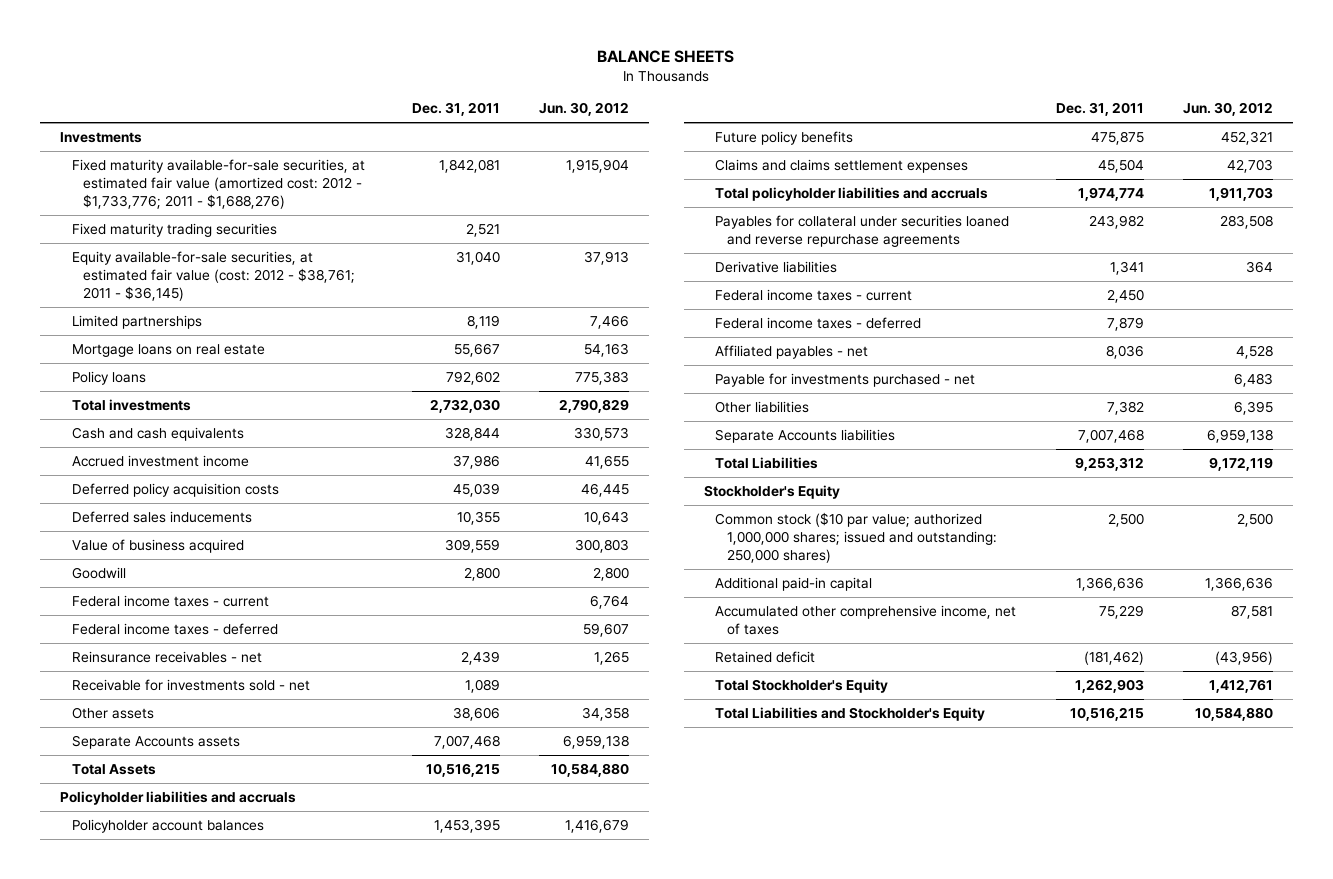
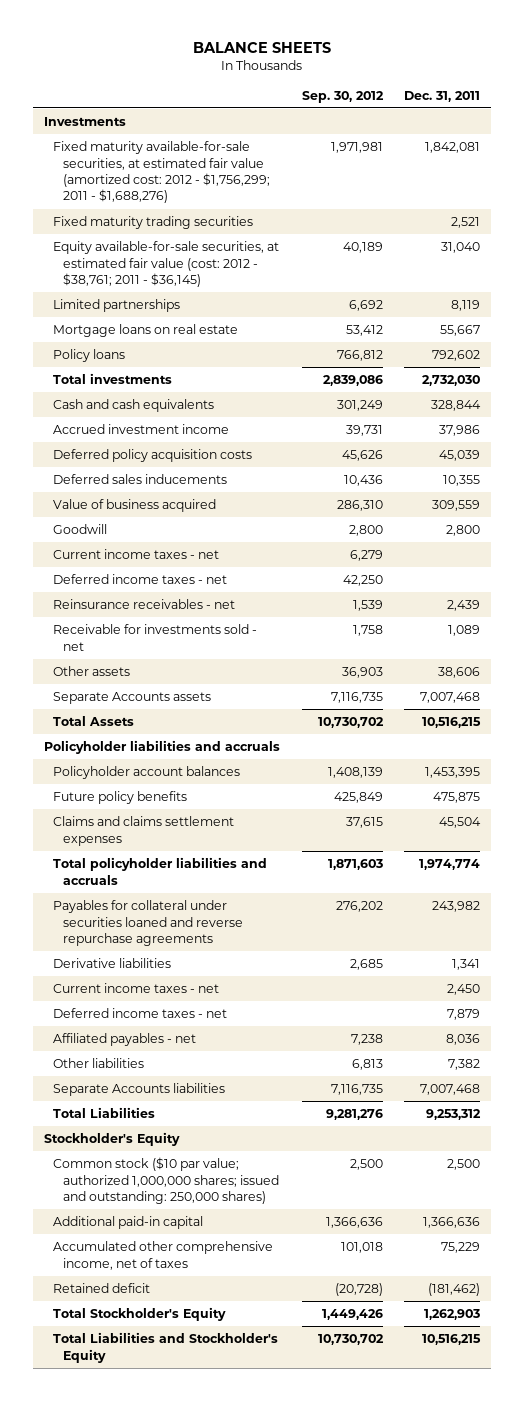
[539,102,630,117] Jun. 30, 2012 -> none
none -> [301,90,384,103] Sep. 30, 2012
[71,158,365,210] Fixed maturity available-for-sale securities, at estimated fair value (amortized cost: 2012 - $1,733,776; 2011 - $1,688,276) -> [53,141,270,204] Fixed maturity available-for-sale securities, at estimated fair value (amortized cost: 2012 - $1,756,299; 2011 - $1,688,276)
[71,594,269,607] Federal income taxes - current -> [53,549,220,560] Current income taxes - net
[71,622,278,635] Federal income taxes - deferred -> [53,574,228,585] Deferred income taxes - net
[715,288,913,301] Federal income taxes - current -> [53,983,220,994] Current income taxes - net
[715,316,922,329] Federal income taxes - deferred -> [53,1008,228,1019] Deferred income taxes - net
[715,372,976,387] Payable for investments purchased - net -> none

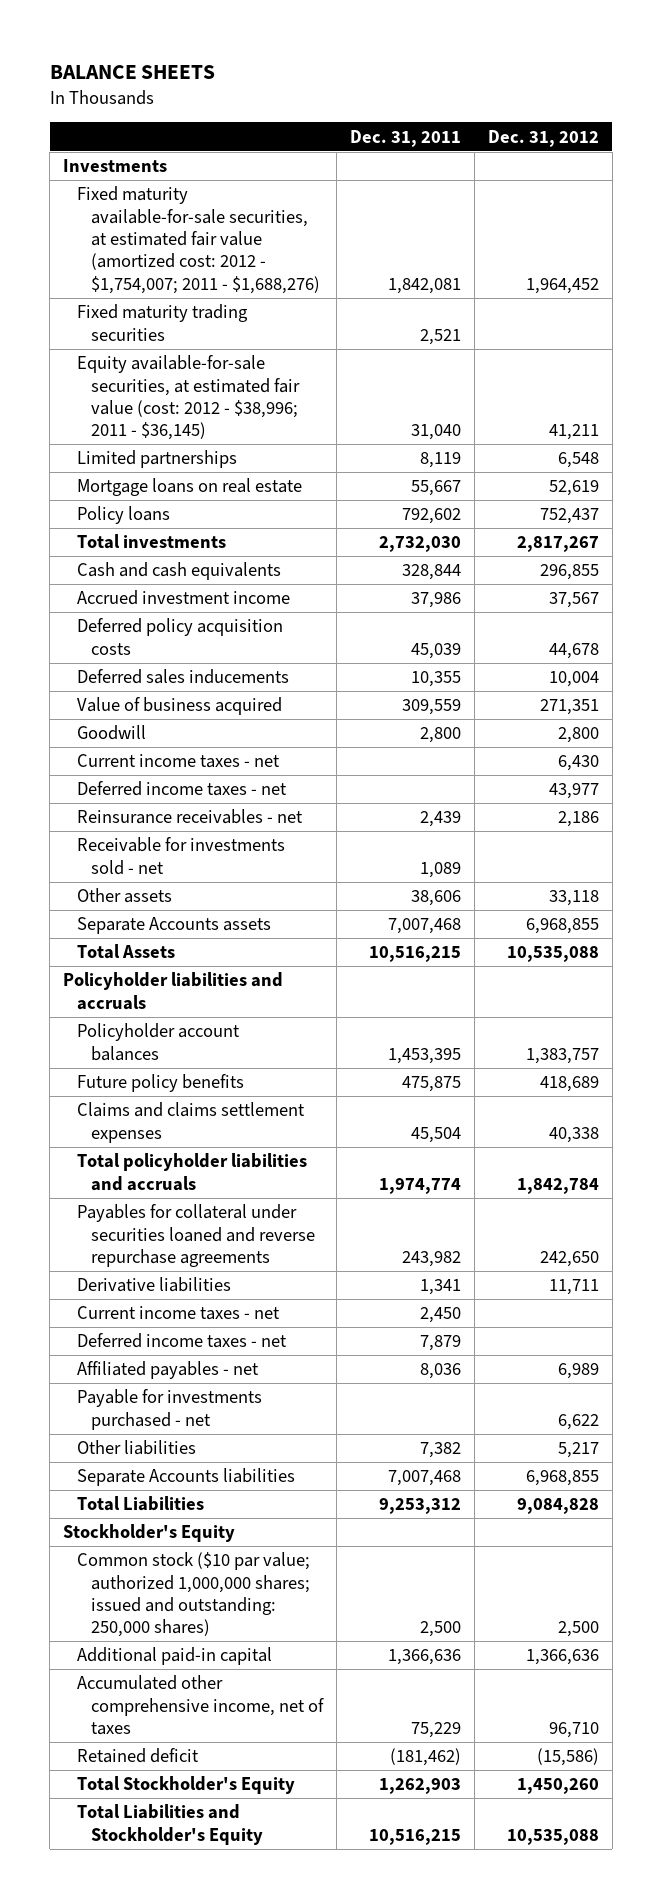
[301,90,384,103] Sep. 30, 2012 -> none
none -> [487,129,599,147] Dec. 31, 2012
[53,141,270,204] Fixed maturity available-for-sale securities, at estimated fair value (amortized cost: 2012 - $1,756,299; 2011 - $1,688,276) -> [77,186,321,294] Fixed maturity available-for-sale securities, at estimated fair value (amortized cost: 2012 - $1,754,007; 2011 - $1,688,276)
[53,241,280,287] Equity available-for-sale securities, at estimated fair value (cost: 2012 - $38,761; 2011 - $36,145) -> [77,355,301,441] Equity available-for-sale securities, at estimated fair value (cost: 2012 - $38,996; 2011 - $36,145)
none -> [77,1389,263,1430] Payable for investments purchased - net

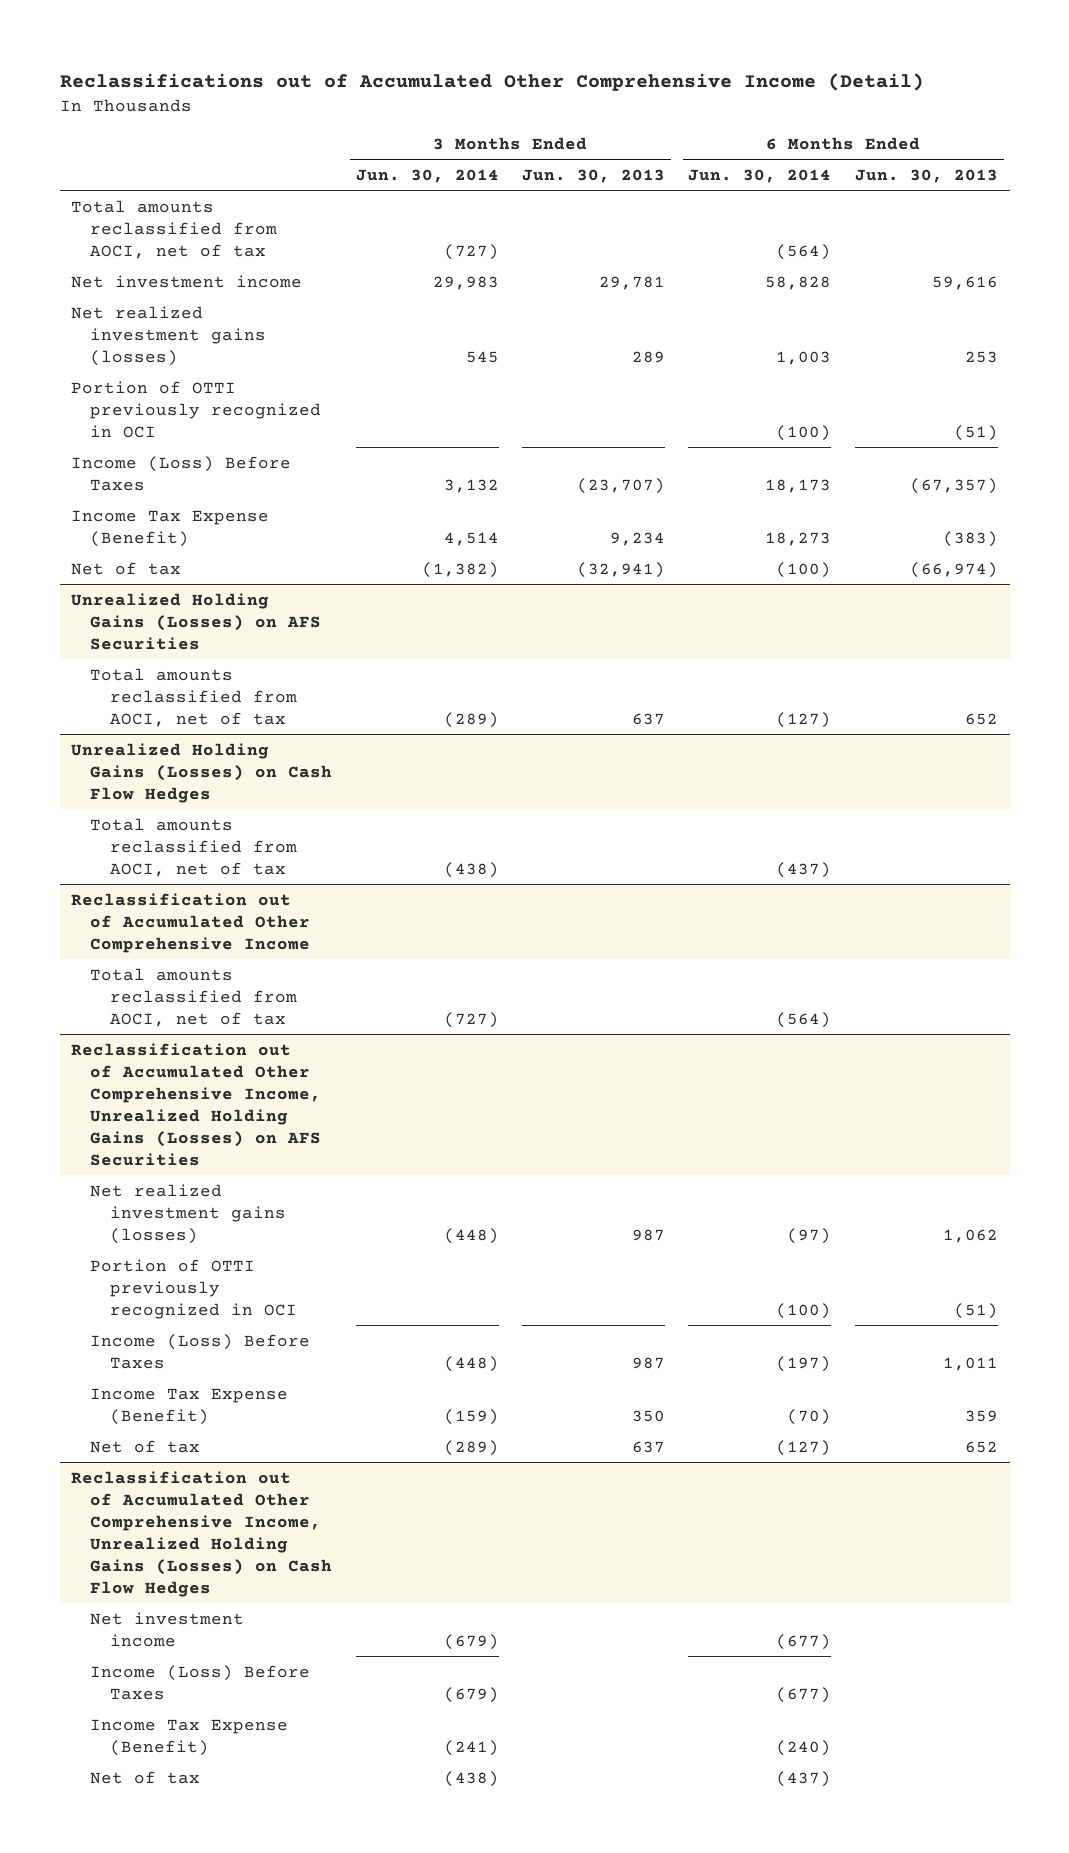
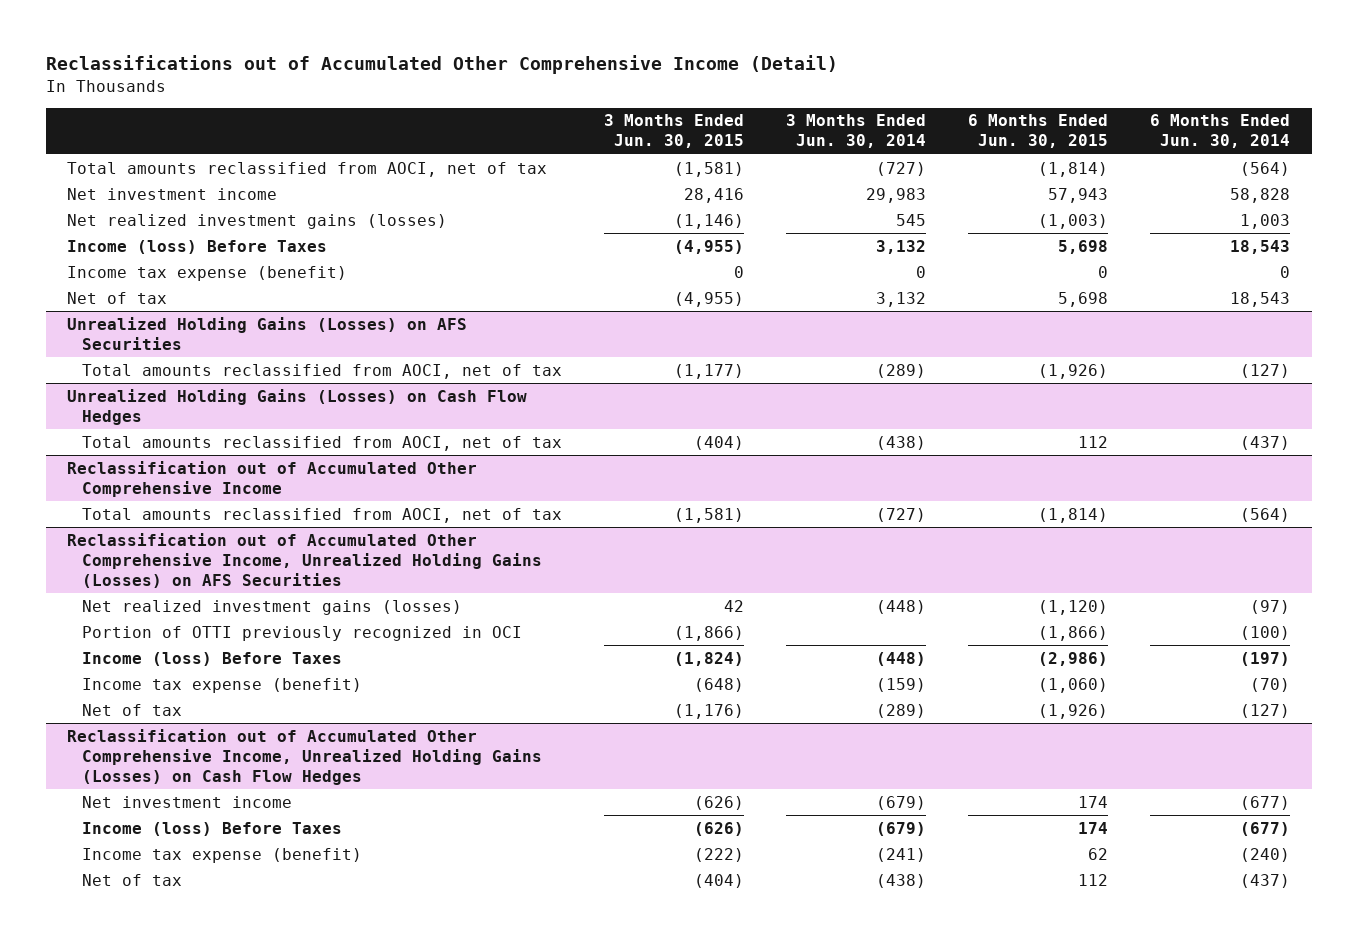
[522,168,666,183] Jun. 30, 2013 -> none
[854,168,998,183] Jun. 30, 2013 -> none
none -> [604,114,745,149] 3 Months Ended Jun. 30, 2015
none -> [968,114,1109,149] 6 Months Ended Jun. 30, 2015
[71,380,322,438] Portion of OTTI previously recognized in OCI -> none
[71,455,292,491] Income (Loss) Before Taxes -> [66,239,327,254] Income (loss) Before Taxes
[765,478,832,493] 18,173 -> [1230,239,1291,254] 18,543
[71,509,270,547] Income Tax Expense (Benefit) -> [66,265,347,281] Income tax expense (benefit)
[443,531,499,546] 4,514 -> [916,265,927,278] 0
[765,531,832,546] 18,273 -> [1280,265,1291,278] 0
[421,561,499,578] (1,382) -> [876,291,927,307] 3,132
[776,561,832,578] (100) -> [1230,291,1291,307] 18,543
[90,1333,311,1369] Income (Loss) Before Taxes -> [82,651,343,666] Income (loss) Before Taxes
[90,1387,289,1425] Income Tax Expense (Benefit) -> [82,677,363,693] Income tax expense (benefit)
[90,1664,311,1700] Income (Loss) Before Taxes -> [82,821,343,836] Income (loss) Before Taxes
[90,1718,289,1756] Income Tax Expense (Benefit) -> [82,847,363,863] Income tax expense (benefit)

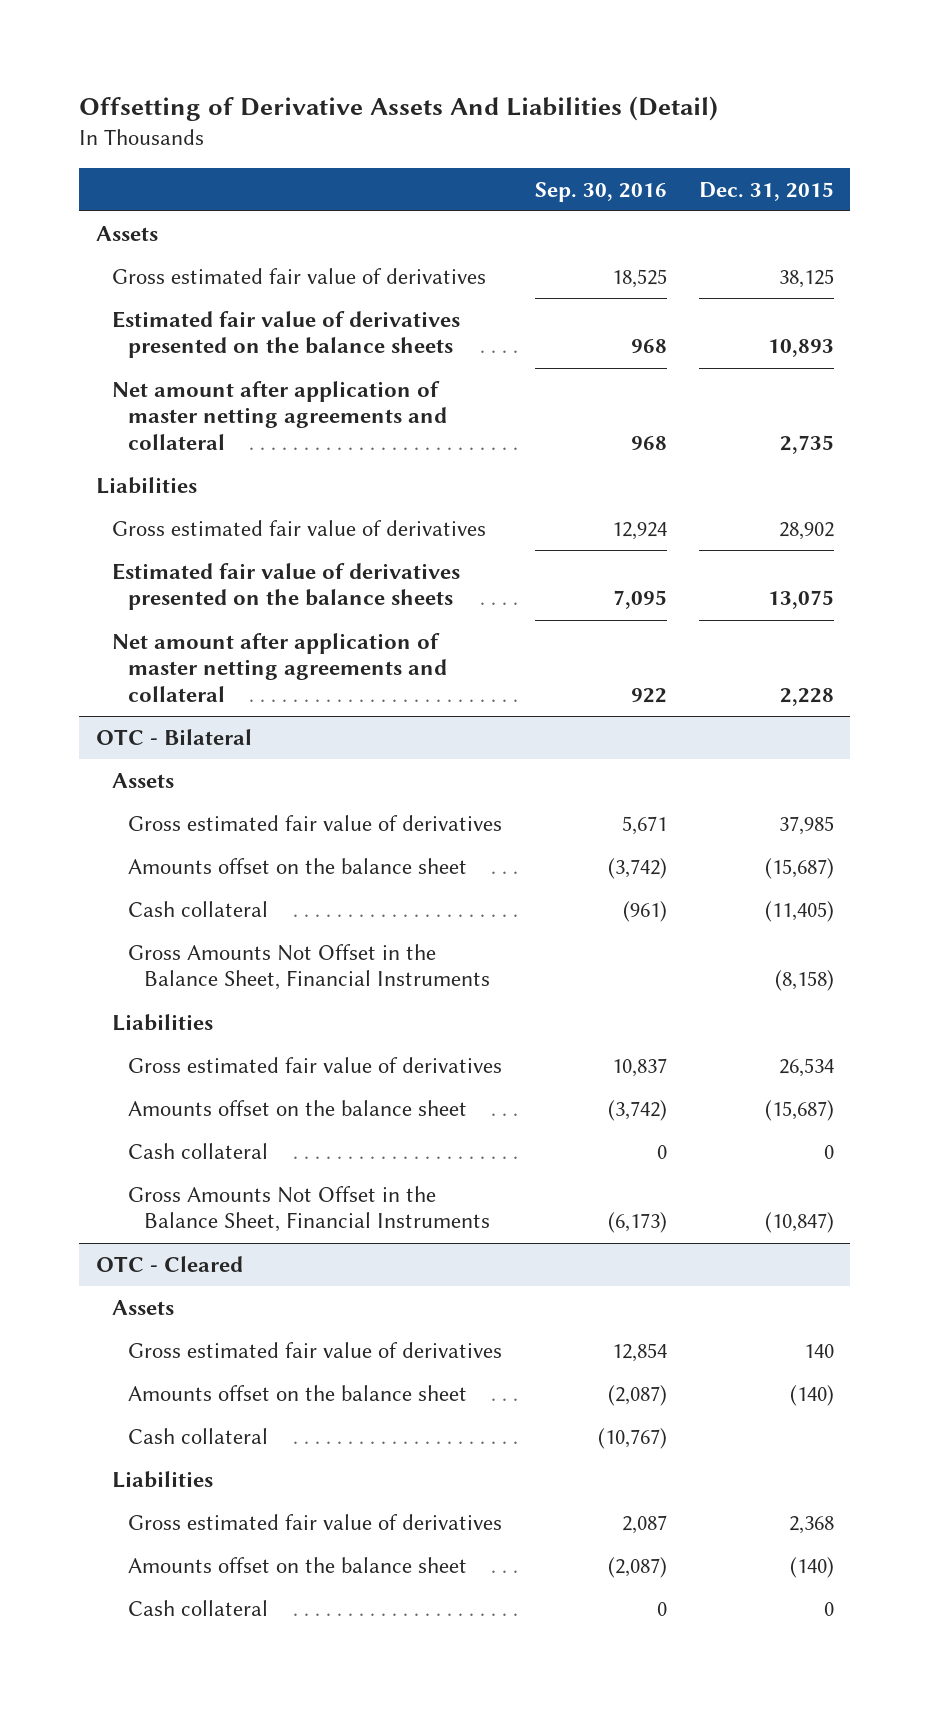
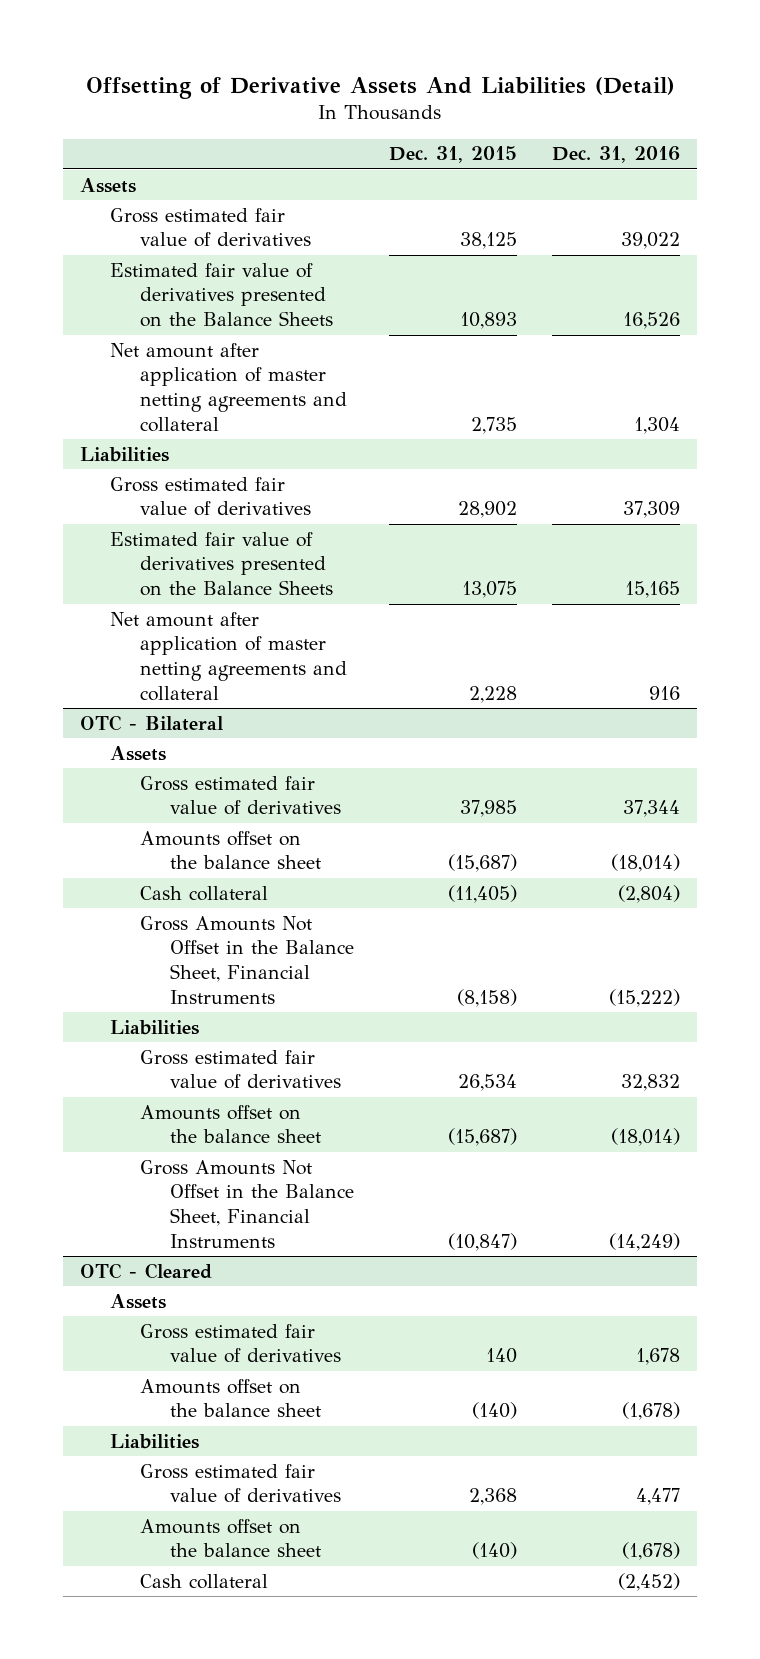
[534,181,667,202] Sep. 30, 2016 -> none
none -> [551,146,680,164] Dec. 31, 2016
[111,310,460,359] Estimated fair value of derivatives presented on the balance sheets -> [109,262,333,328] Estimated fair value of derivatives presented on the Balance Sheets
[111,562,460,611] Estimated fair value of derivatives presented on the balance sheets -> [109,531,333,597] Estimated fair value of derivatives presented on the Balance Sheets
[127,1142,268,1159] Cash collateral -> none
[127,1599,268,1616] Cash collateral -> none
[127,1427,268,1444] Cash collateral -> [139,1573,268,1589] Cash collateral

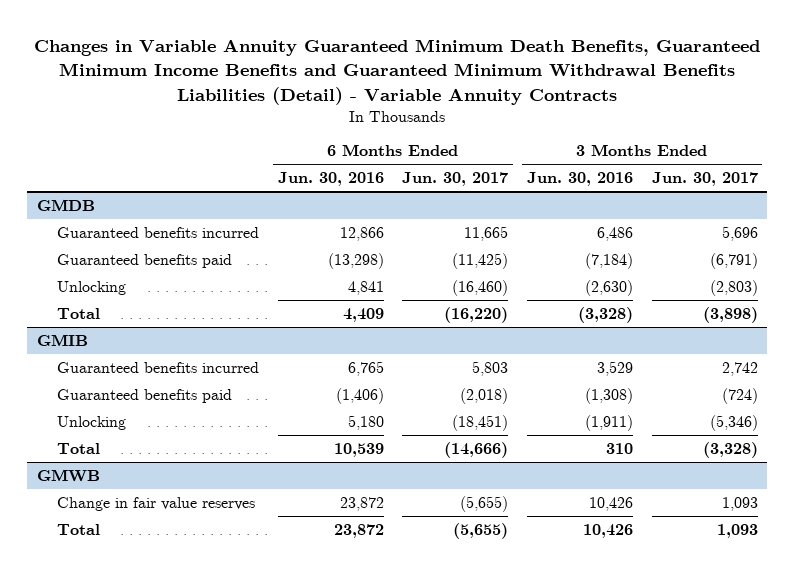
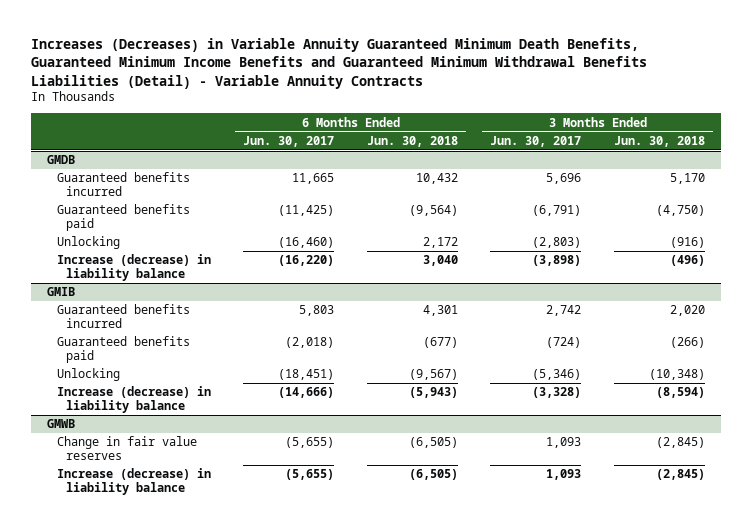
[34,38,761,105] Changes in Variable Annuity Guaranteed Minimum Death Benefits, Guaranteed Minimum Income Benefits and Guaranteed Minimum Withdrawal Benefits Liabilities (Detail) - Variable Annuity Contracts -> [30,38,647,89] Increases (Decreases) in Variable Annuity Guaranteed Minimum Death Benefits, Guaranteed Minimum Income Benefits and Guaranteed Minimum Withdrawal Benefits Liabilities (Detail) - Variable Annuity Contracts
[277,172,384,187] Jun. 30, 2016 -> none
[527,172,634,187] Jun. 30, 2016 -> none
none -> [366,135,458,147] Jun. 30, 2018
none -> [614,135,706,147] Jun. 30, 2018
[57,307,101,319] Total -> [56,254,211,282] Increase (decrease) in liability balance
[57,442,101,454] Total -> [56,386,211,414] Increase (decrease) in liability balance
[57,523,101,535] Total -> [56,468,211,496] Increase (decrease) in liability balance

